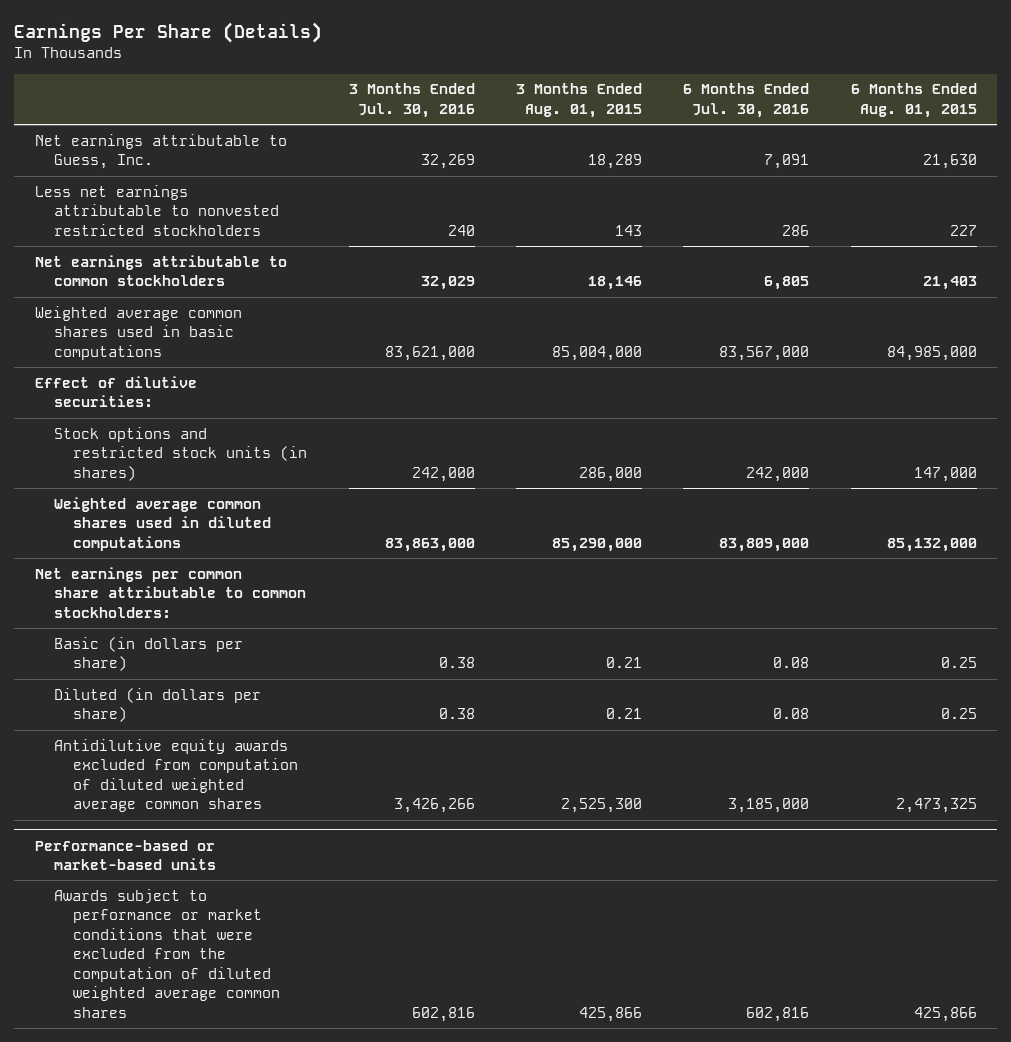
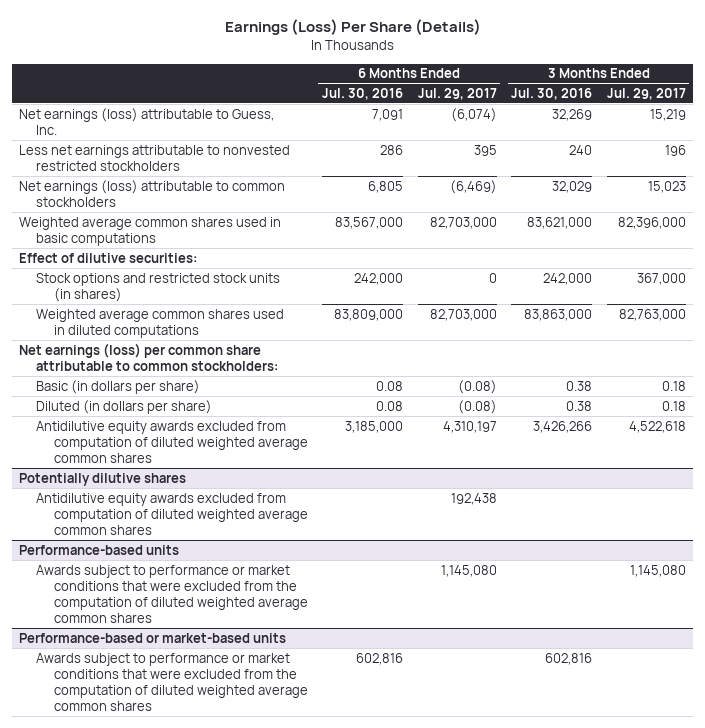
[14,21,323,43] Earnings Per Share (Details) -> [224,19,481,36] Earnings (Loss) Per Share (Details)
[515,83,642,118] 3 Months Ended Aug. 01, 2015 -> none
[850,83,977,118] 6 Months Ended Aug. 01, 2015 -> none
none -> [417,87,497,100] Jul. 29, 2017
none -> [606,87,686,100] Jul. 29, 2017
[34,133,287,170] Net earnings attributable to Guess, Inc. -> [19,107,275,135] Net earnings (loss) attributable to Guess, Inc.
[34,254,287,287] Net earnings attributable to common stockholders -> [19,179,286,207] Net earnings (loss) attributable to common stockholders
[34,566,306,618] Net earnings per common share attributable to common stockholders: -> [19,342,279,371] Net earnings (loss) per common share attributable to common stockholders:
none -> [19,472,187,486] Potentially dilutive shares
none -> [36,492,308,535] Antidilutive equity awards excluded from computation of diluted weighted average common shares
none -> [19,544,180,555] Performance-based units
none -> [36,564,308,623] Awards subject to performance or market conditions that were excluded from the computation of diluted weighted average common shares

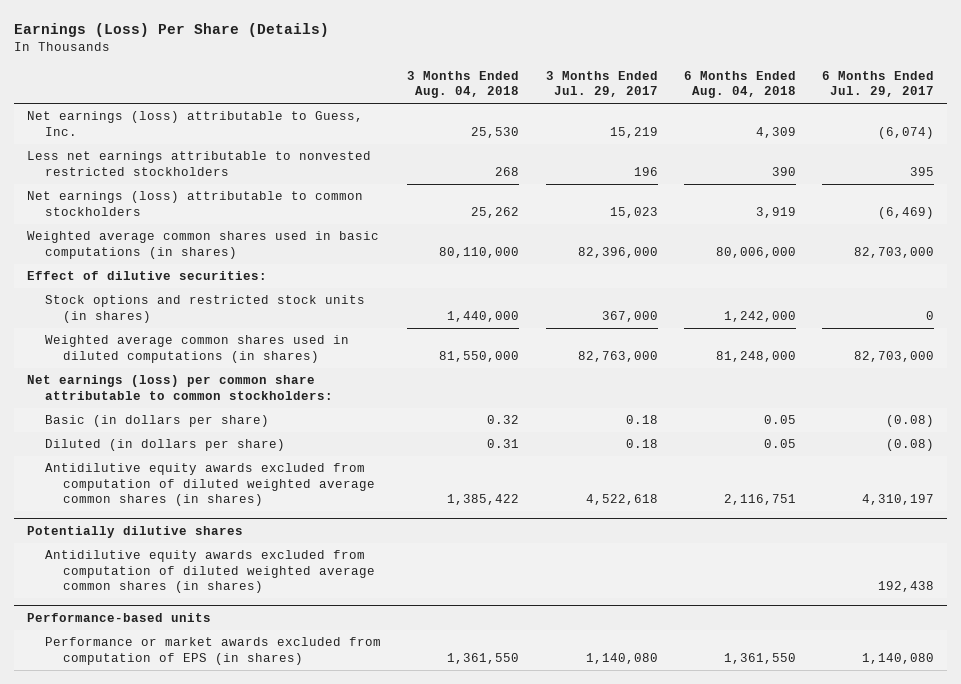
[322,87,404,100] Jul. 30, 2016 -> none
[511,87,593,100] Jul. 30, 2016 -> none
none -> [407,71,520,99] 3 Months Ended Aug. 04, 2018
none -> [683,71,796,99] 6 Months Ended Aug. 04, 2018
[19,216,282,246] Weighted average common shares used in basic computations -> [27,231,380,259] Weighted average common shares used in basic computations (in shares)
[36,308,285,338] Weighted average common shares used in diluted computations -> [45,335,350,363] Weighted average common shares used in diluted computations (in shares)
[36,420,308,463] Antidilutive equity awards excluded from computation of diluted weighted average common shares -> [45,463,375,507] Antidilutive equity awards excluded from computation of diluted weighted average common shares (in shares)
[36,492,308,535] Antidilutive equity awards excluded from computation of diluted weighted average common shares -> [45,550,375,594] Antidilutive equity awards excluded from computation of diluted weighted average common shares (in shares)
[36,564,308,623] Awards subject to performance or market conditions that were excluded from the computation of diluted weighted average common shares -> none
[19,632,287,643] Performance-based or market-based units -> none
[36,652,308,711] Awards subject to performance or market conditions that were excluded from the computation of diluted weighted average common shares -> none
none -> [45,637,382,665] Performance or market awards excluded from computation of EPS (in shares)

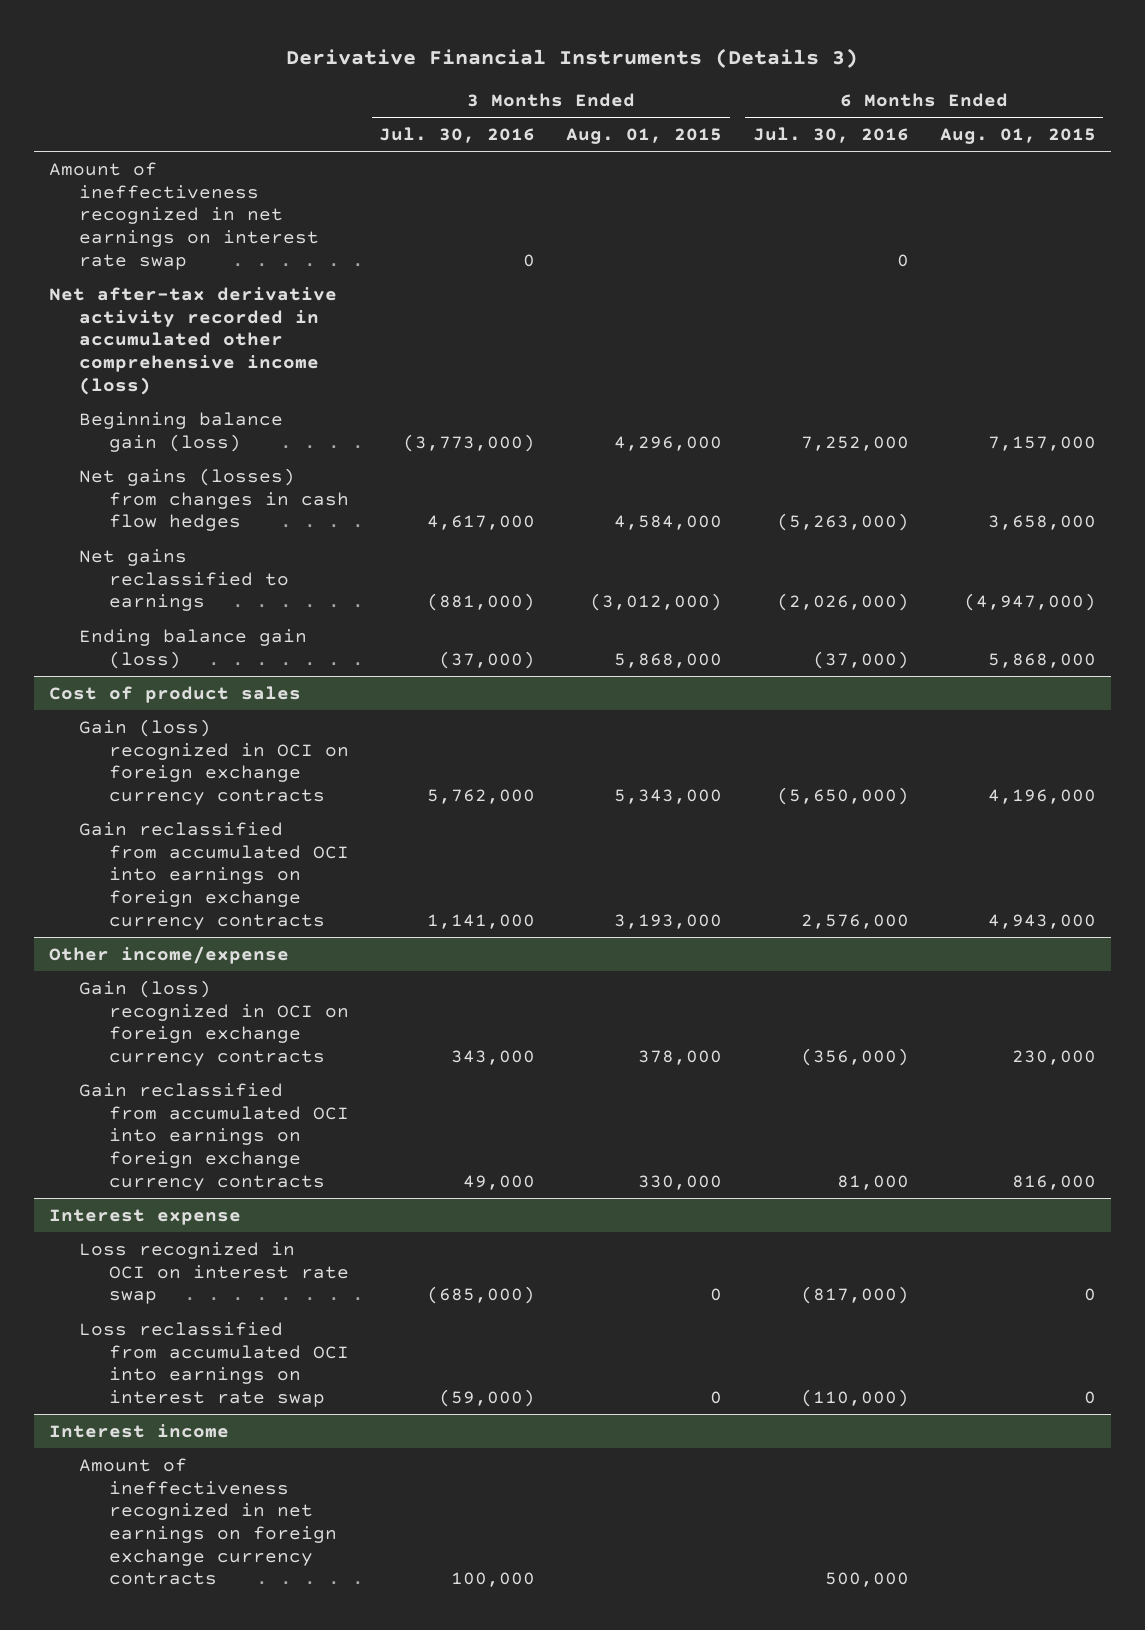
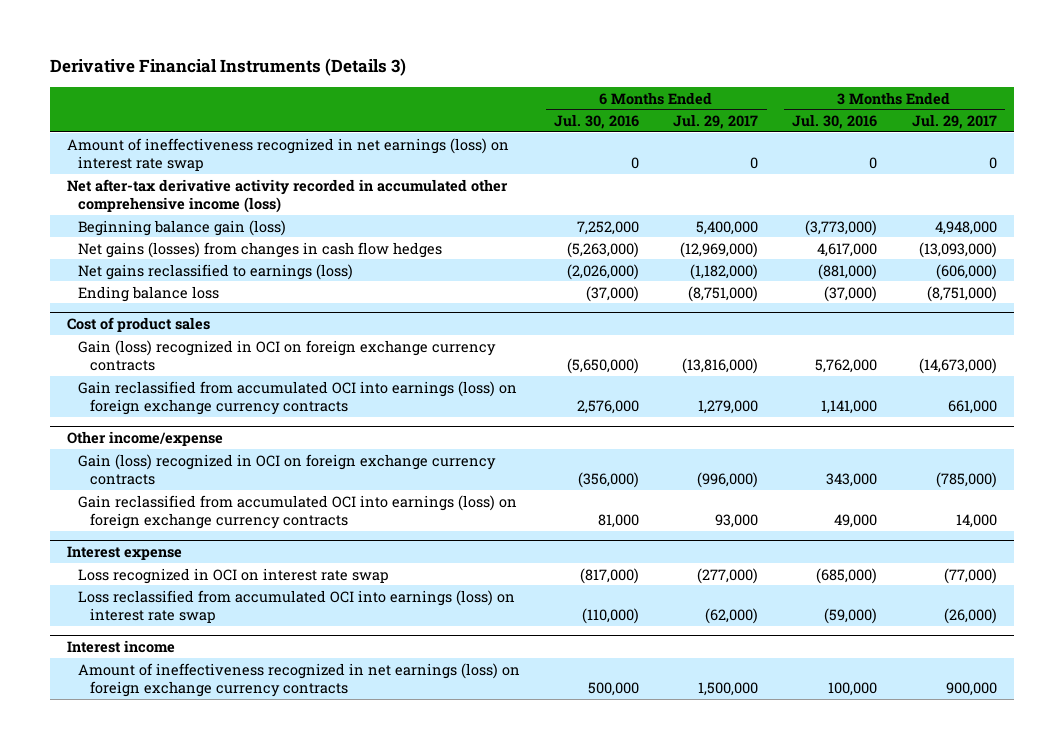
[566,127,723,144] Aug. 01, 2015 -> none
[939,127,1096,144] Aug. 01, 2015 -> none
none -> [673,114,759,130] Jul. 29, 2017
none -> [911,114,997,130] Jul. 29, 2017
[49,161,319,270] Amount of ineffectiveness recognized in net earnings on interest rate swap -> [66,137,509,172] Amount of ineffectiveness recognized in net earnings (loss) on interest rate swap
[78,548,289,612] Net gains reclassified to earnings -> [78,263,354,280] Net gains reclassified to earnings (loss)
[78,628,307,669] Ending balance gain (loss) -> [78,285,220,302] Ending balance loss
[78,821,349,930] Gain reclassified from accumulated OCI into earnings on foreign exchange currency contracts -> [78,380,518,416] Gain reclassified from accumulated OCI into earnings (loss) on foreign exchange currency contracts
[78,1082,349,1191] Gain reclassified from accumulated OCI into earnings on foreign exchange currency contracts -> [78,494,518,530] Gain reclassified from accumulated OCI into earnings (loss) on foreign exchange currency contracts
[78,1321,349,1407] Loss reclassified from accumulated OCI into earnings on interest rate swap -> [78,589,516,624] Loss reclassified from accumulated OCI into earnings (loss) on interest rate swap
[78,1457,337,1586] Amount of ineffectiveness recognized in net earnings on foreign exchange currency contracts -> [78,662,521,698] Amount of ineffectiveness recognized in net earnings (loss) on foreign exchange currency contracts

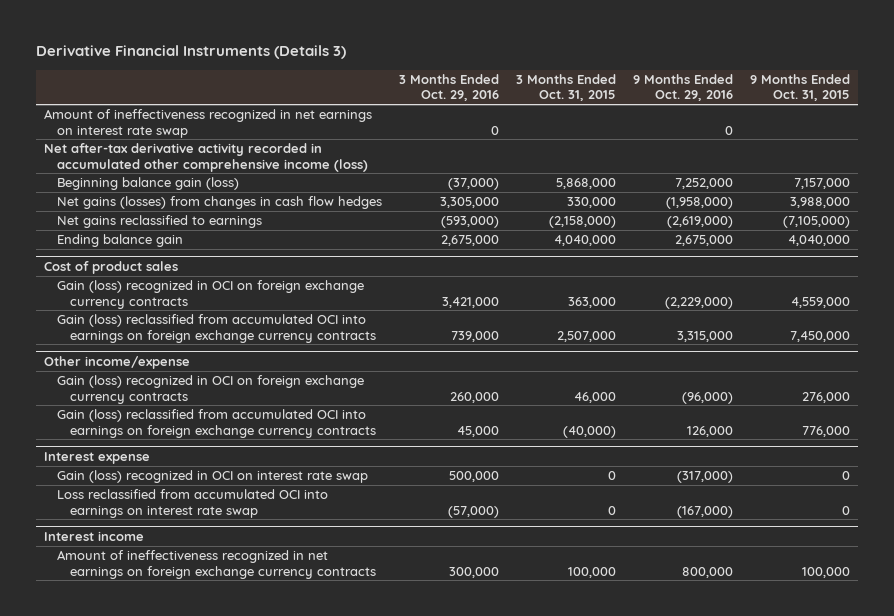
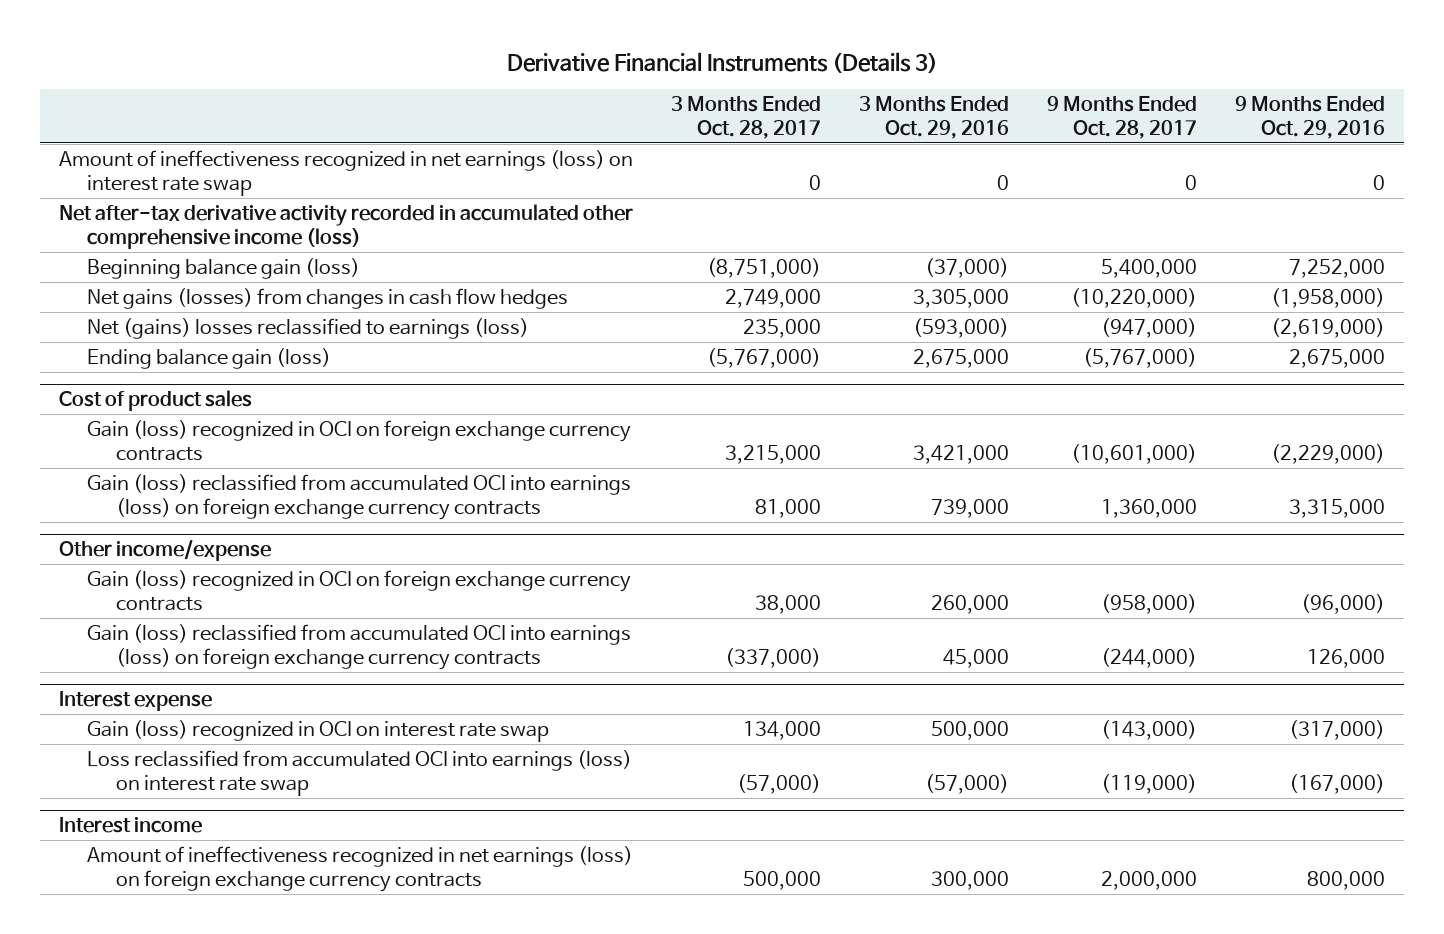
[515,73,616,102] 3 Months Ended Oct. 31, 2015 -> none
[749,73,850,102] 9 Months Ended Oct. 31, 2015 -> none
none -> [671,95,822,139] 3 Months Ended Oct. 28, 2017
none -> [1047,95,1198,139] 9 Months Ended Oct. 28, 2017
[44,109,373,138] Amount of ineffectiveness recognized in net earnings on interest rate swap -> [58,149,633,196] Amount of ineffectiveness recognized in net earnings (loss) on interest rate swap
[57,215,263,229] Net gains reclassified to earnings -> [87,317,530,339] Net (gains) losses reclassified to earnings (loss)
[57,234,184,248] Ending balance gain -> [87,347,332,369] Ending balance gain (loss)
[57,314,377,343] Gain (loss) reclassified from accumulated OCI into earnings on foreign exchange currency contracts -> [87,473,632,520] Gain (loss) reclassified from accumulated OCI into earnings (loss) on foreign exchange currency contracts
[57,409,377,438] Gain (loss) reclassified from accumulated OCI into earnings on foreign exchange currency contracts -> [87,623,632,670] Gain (loss) reclassified from accumulated OCI into earnings (loss) on foreign exchange currency contracts
[57,489,329,518] Loss reclassified from accumulated OCI into earnings on interest rate swap -> [87,749,633,796] Loss reclassified from accumulated OCI into earnings (loss) on interest rate swap
[57,550,377,579] Amount of ineffectiveness recognized in net earnings on foreign exchange currency contracts -> [87,845,634,892] Amount of ineffectiveness recognized in net earnings (loss) on foreign exchange currency contracts

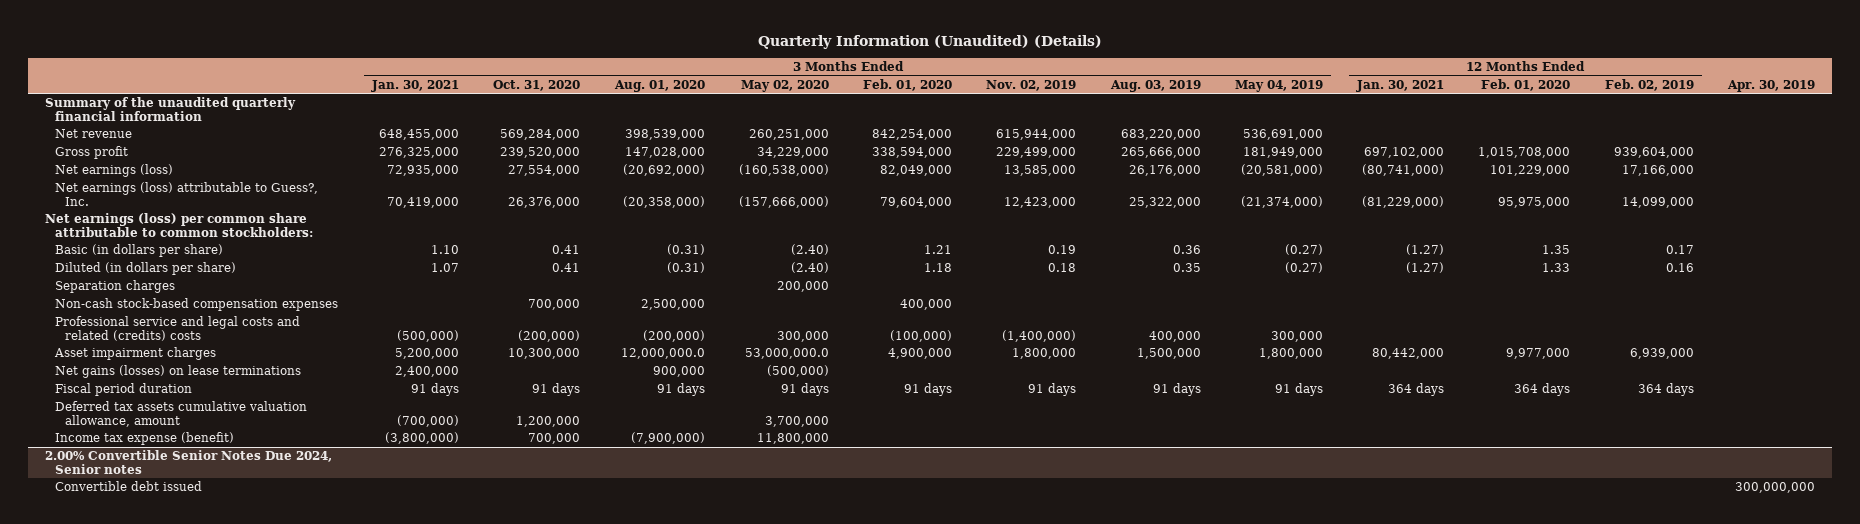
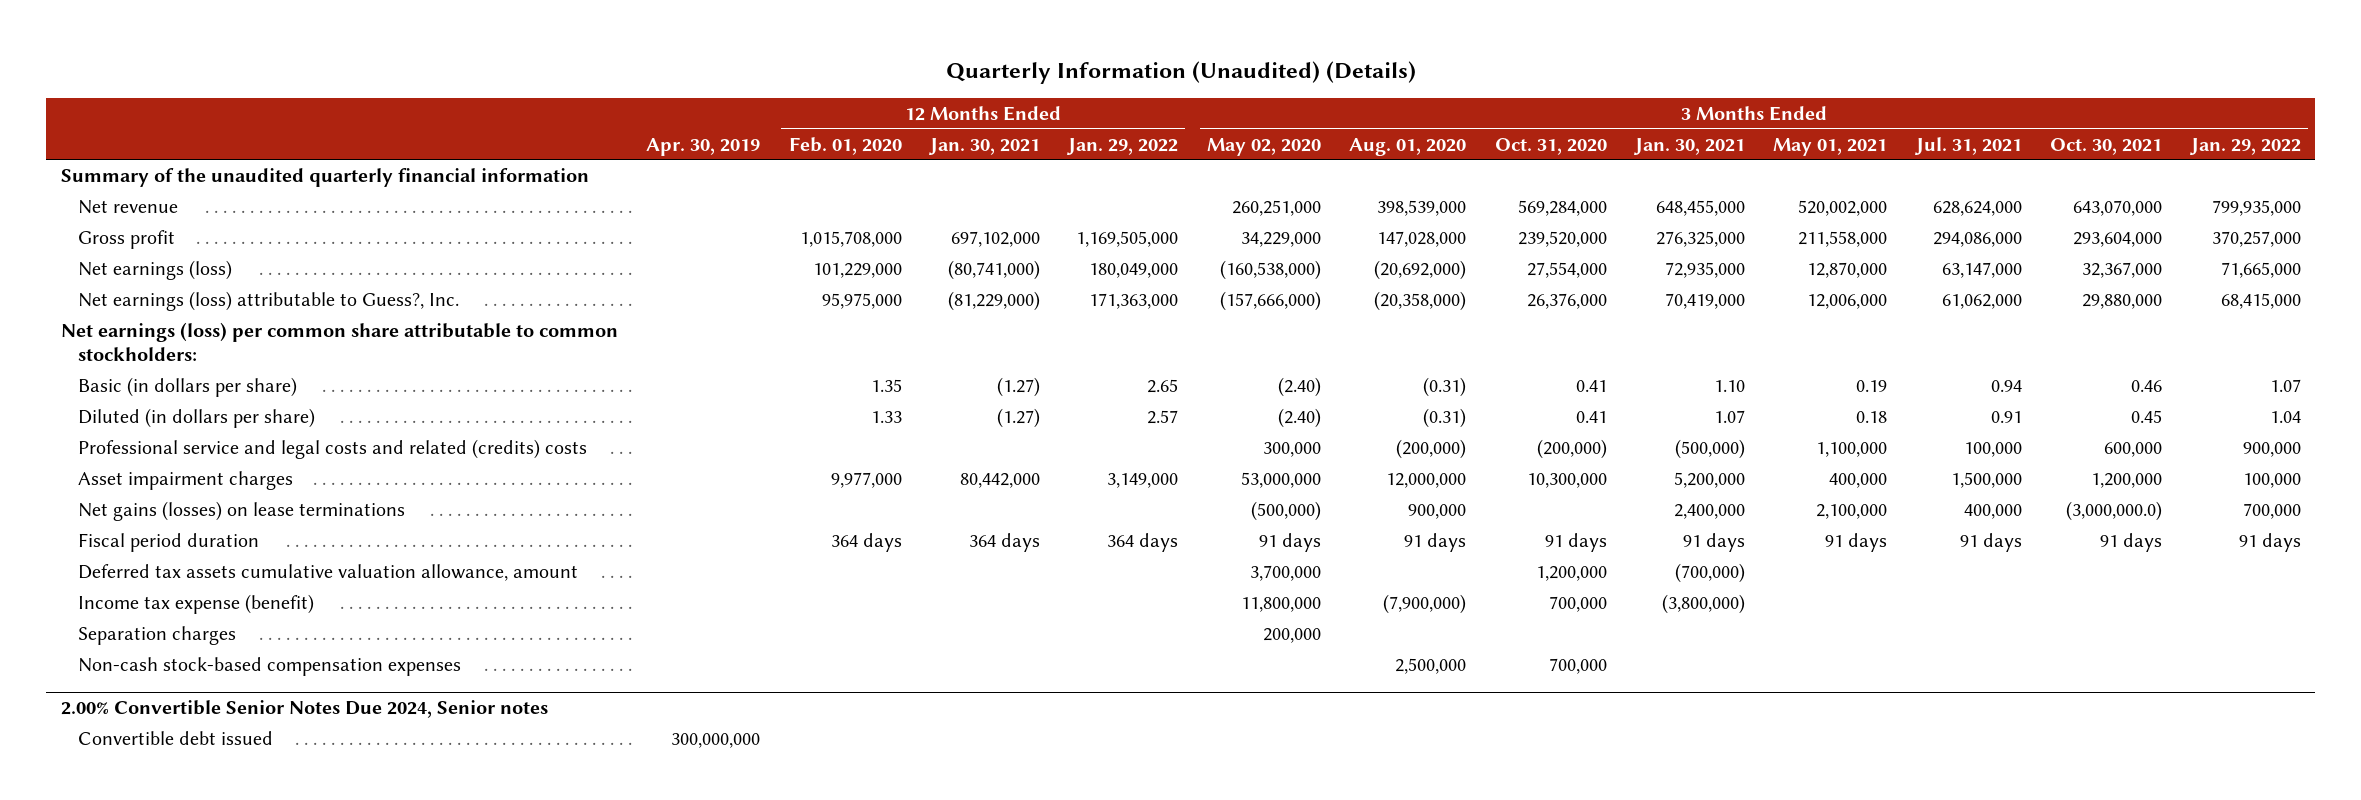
[863,78,953,91] Feb. 01, 2020 -> none
[986,79,1077,91] Nov. 02, 2019 -> none
[1109,79,1201,92] Aug. 03, 2019 -> none
[1234,79,1323,92] May 04, 2019 -> none
[1604,78,1694,91] Feb. 02, 2019 -> none
none -> [1066,137,1179,155] Jan. 29, 2022
none -> [1773,137,1888,156] May 01, 2021
none -> [1913,136,2022,155] Jul. 31, 2021
none -> [2050,137,2163,155] Oct. 30, 2021
none -> [2188,137,2301,155] Jan. 29, 2022
[620,348,705,360] 12,000,000.0 -> [1386,472,1467,488] 12,000,000
[744,348,829,360] 53,000,000.0 -> [1240,471,1321,488] 53,000,000
[54,280,175,294] Separation charges -> [78,625,237,645] Separation charges
[54,298,338,312] Non-cash stock-based compensation expenses -> [78,656,462,676] Non-cash stock-based compensation expenses

